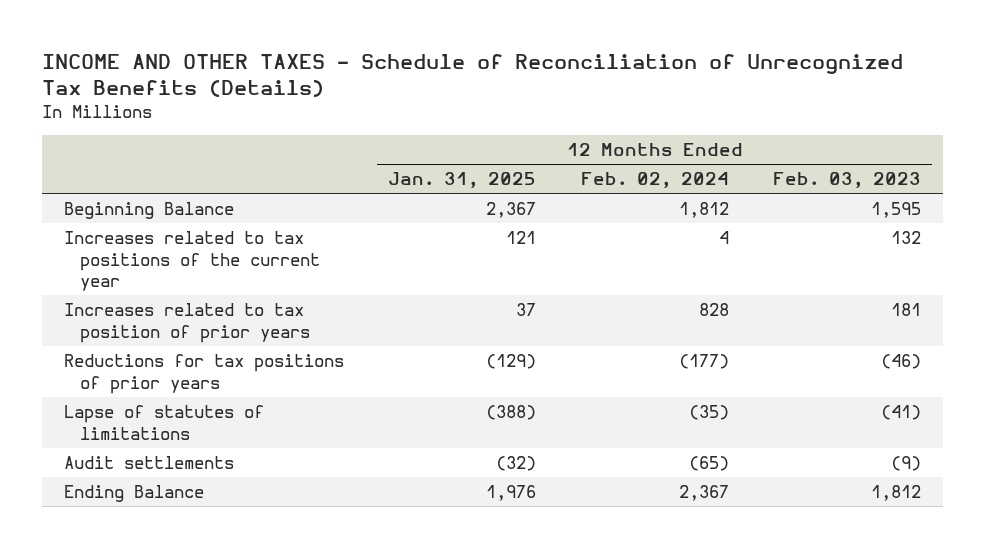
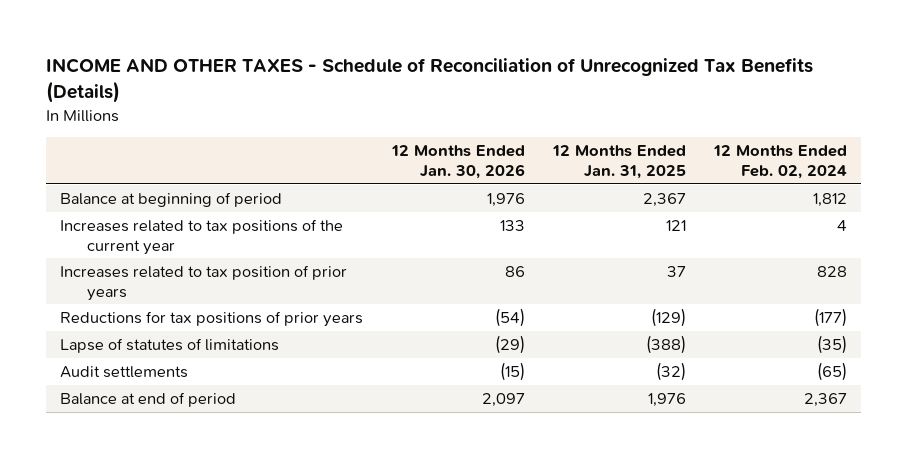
[772,172,921,189] Feb. 03, 2023 -> none
none -> [390,145,525,179] 12 Months Ended Jan. 30, 2026
[64,201,235,219] Beginning Balance -> [60,192,283,208] Balance at beginning of period
[64,484,205,502] Ending Balance -> [60,392,237,408] Balance at end of period

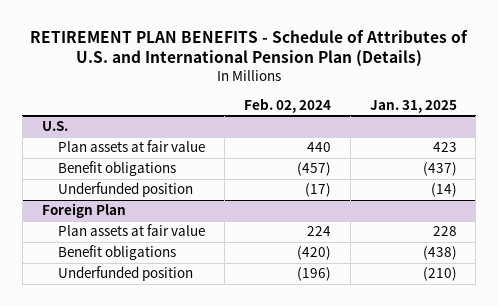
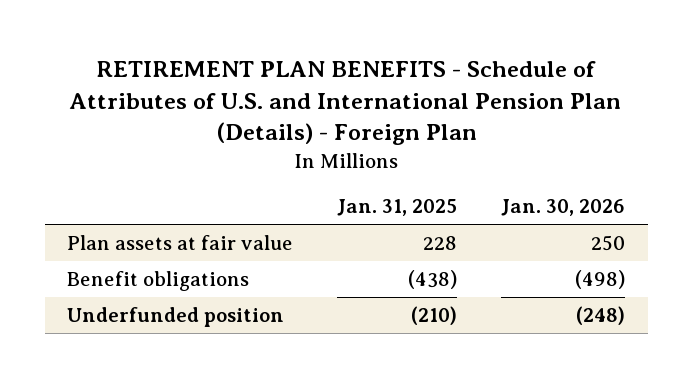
[30,29,469,68] RETIREMENT PLAN BENEFITS - Schedule of Attributes of U.S. and International Pension Plan (Details) -> [69,60,622,146] RETIREMENT PLAN BENEFITS - Schedule of Attributes of U.S. and International Pension Plan (Details) - Foreign Plan
[243,97,331,113] Feb. 02, 2024 -> none
none -> [501,199,626,217] Jan. 30, 2026
[41,121,68,132] U.S. -> none
[58,140,206,153] Plan assets at fair value -> none
[58,161,177,177] Benefit obligations -> none
[58,182,194,198] Underfunded position -> none
[41,203,126,219] Foreign Plan -> none

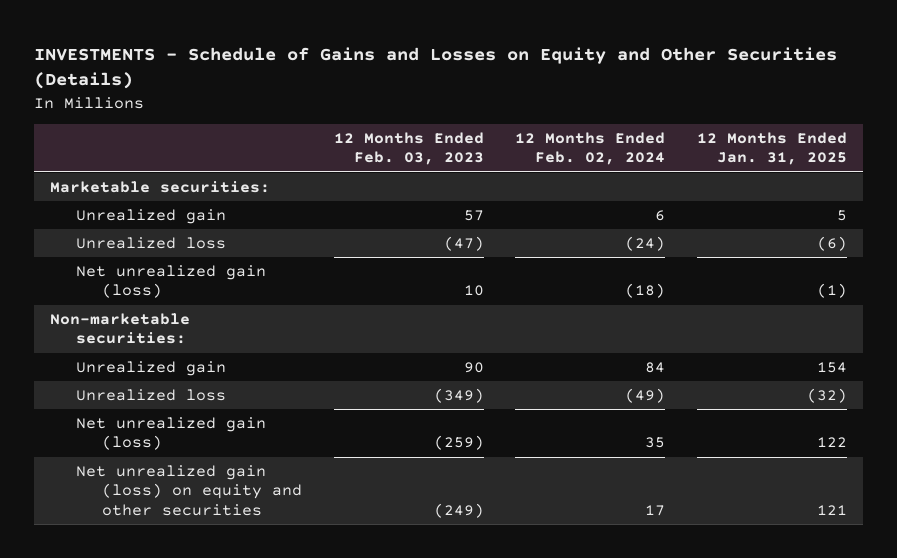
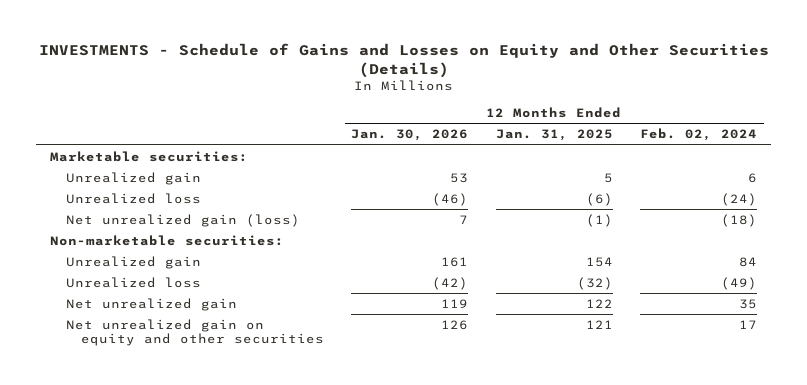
[333,131,484,166] 12 Months Ended Feb. 03, 2023 -> none
none -> [351,129,469,142] Jan. 30, 2026
[76,417,267,451] Net unrealized gain (loss) -> [65,297,237,311] Net unrealized gain
[76,465,303,516] Net unrealized gain (loss) on equity and other securities -> [65,318,325,346] Net unrealized gain on equity and other securities

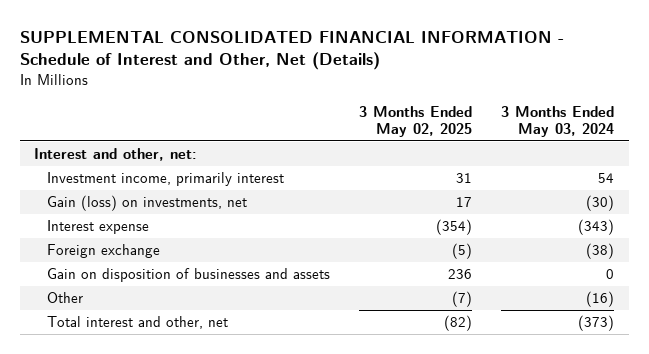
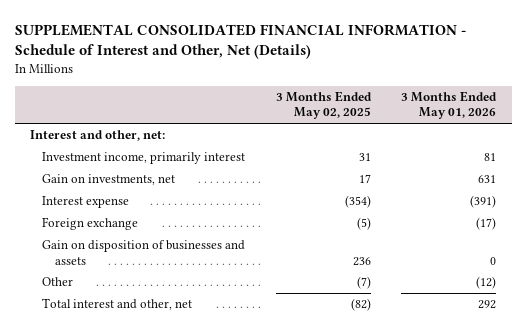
[501,105,615,138] 3 Months Ended May 03, 2024 -> none
none -> [401,90,498,120] 3 Months Ended May 01, 2026
[47,194,248,211] Gain (loss) on investments, net -> [42,174,176,186] Gain on investments, net

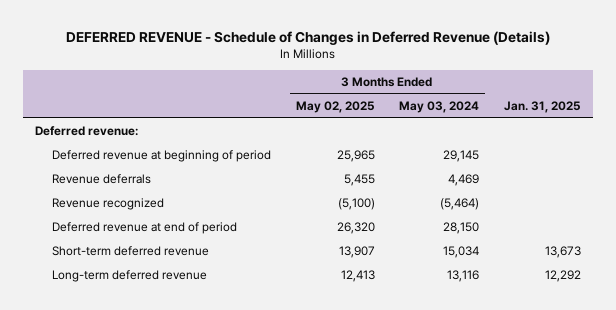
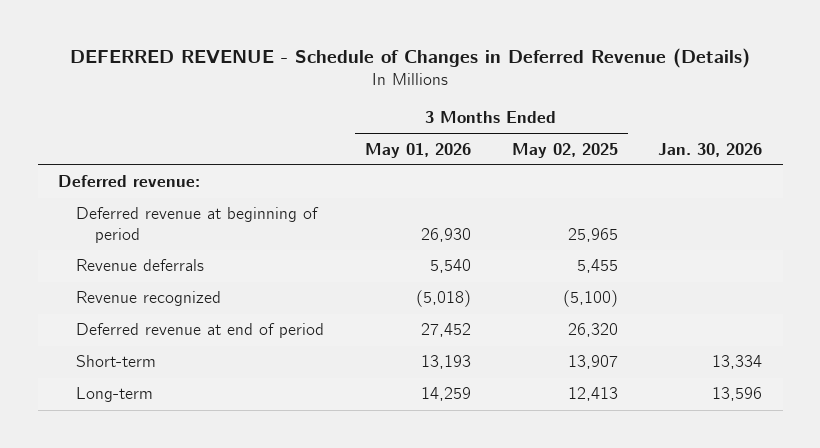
[399,101,480,114] May 03, 2024 -> none
[503,101,581,114] Jan. 31, 2025 -> none
none -> [365,142,472,158] May 01, 2026
none -> [658,142,763,157] Jan. 30, 2026
[52,246,210,257] Short-term deferred revenue -> [76,355,157,368] Short-term
[52,270,208,283] Long-term deferred revenue -> [76,387,154,403] Long-term

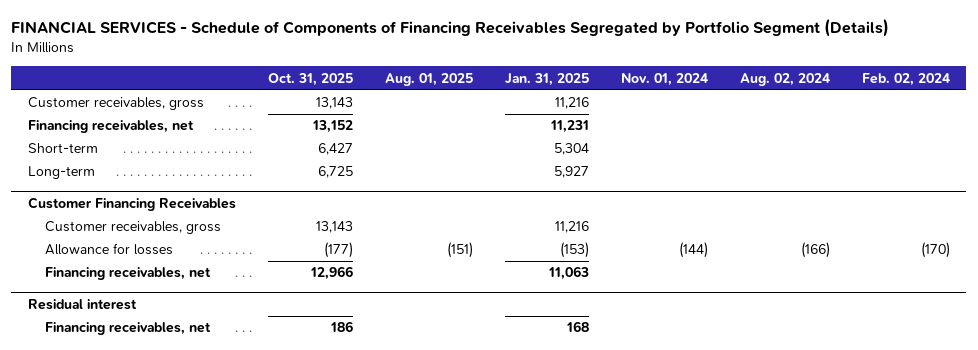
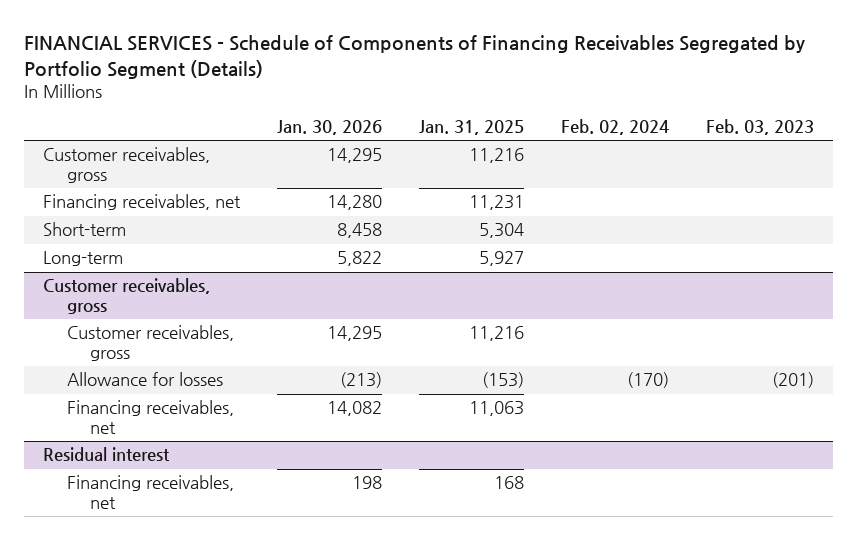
[267,72,353,86] Oct. 31, 2025 -> none
[384,72,473,86] Aug. 01, 2025 -> none
[620,72,708,86] Nov. 01, 2024 -> none
[739,72,830,86] Aug. 02, 2024 -> none
none -> [276,120,382,136] Jan. 30, 2026
none -> [706,119,815,136] Feb. 03, 2023
[27,196,236,211] Customer Financing Receivables -> [42,278,210,314] Customer receivables, gross

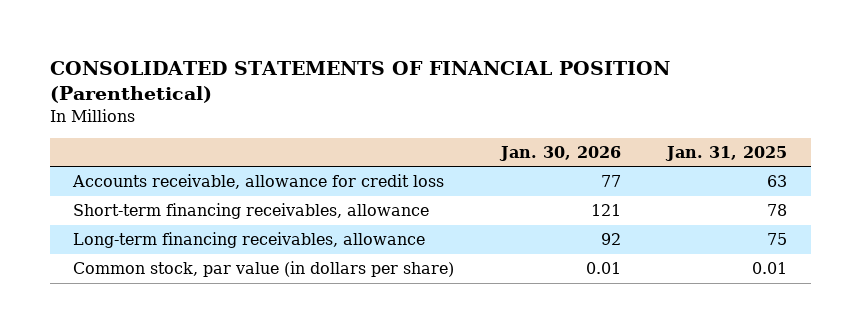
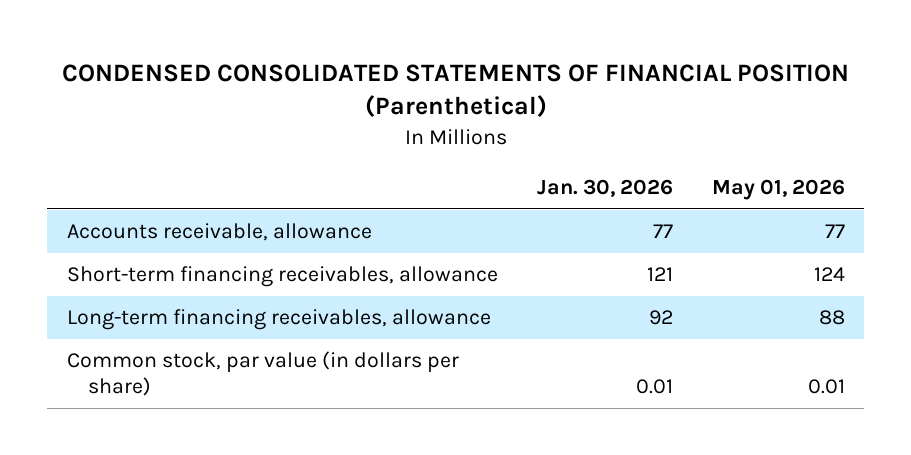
[50,61,671,103] CONSOLIDATED STATEMENTS OF FINANCIAL POSITION (Parenthetical) -> [61,63,849,118] CONDENSED CONSOLIDATED STATEMENTS OF FINANCIAL POSITION (Parenthetical)
[665,145,788,161] Jan. 31, 2025 -> none
none -> [711,178,845,200] May 01, 2026
[72,174,445,190] Accounts receivable, allowance for credit loss -> [66,223,372,242] Accounts receivable, allowance

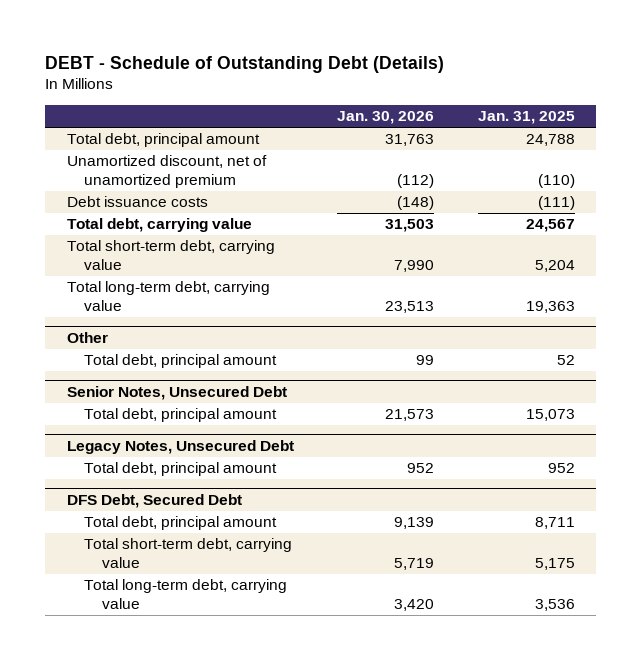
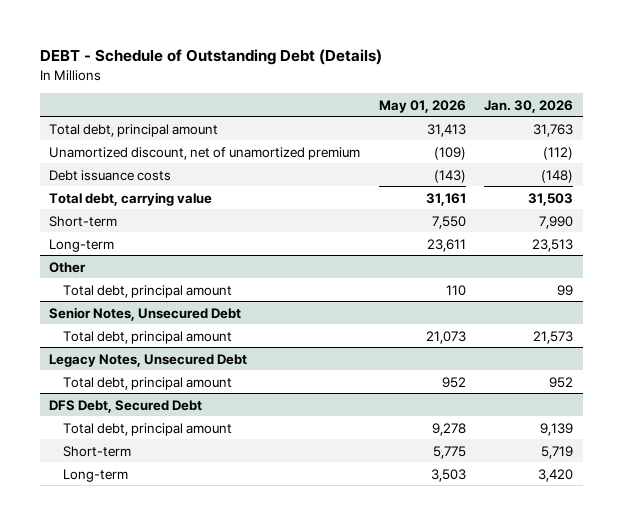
[477,111,575,125] Jan. 31, 2025 -> none
none -> [378,99,466,113] May 01, 2026
[66,240,275,270] Total short-term debt, carrying value -> [49,215,118,227] Short-term
[66,281,270,311] Total long-term debt, carrying value -> [49,238,115,252] Long-term
[84,538,293,568] Total short-term debt, carrying value -> [62,445,131,457] Short-term
[84,579,288,609] Total long-term debt, carrying value -> [62,468,128,482] Long-term

